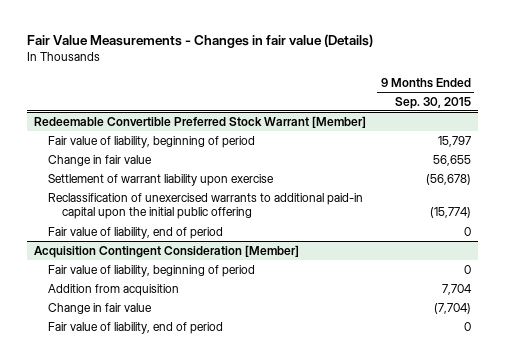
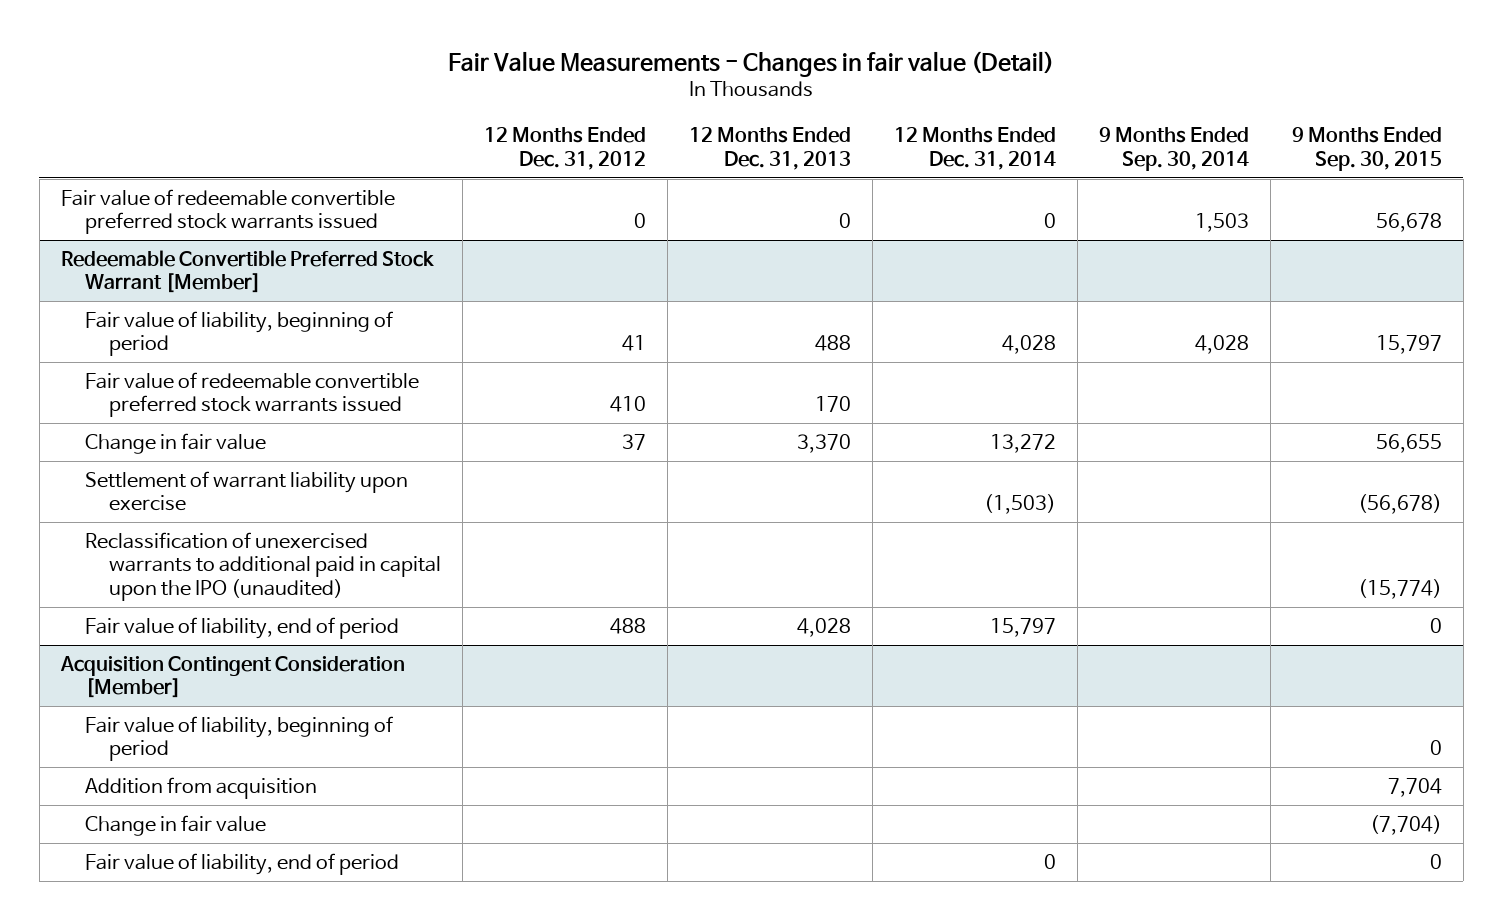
[26,34,373,49] Fair Value Measurements - Changes in fair value (Details) -> [448,50,1055,77] Fair Value Measurements - Changes in fair value (Detail)
none -> [483,127,646,170] 12 Months Ended Dec. 31, 2012
none -> [688,127,851,170] 12 Months Ended Dec. 31, 2013
none -> [893,127,1056,170] 12 Months Ended Dec. 31, 2014
none -> [1098,127,1249,171] 9 Months Ended Sep. 30, 2014
none -> [60,189,395,235] Fair value of redeemable convertible preferred stock warrants issued
none -> [85,372,420,418] Fair value of redeemable convertible preferred stock warrants issued
[48,192,364,220] Reclassification of unexercised warrants to additional paid-in capital upon the initial public offering -> [85,532,442,601] Reclassification of unexercised warrants to additional paid in capital upon the IPO (unaudited)

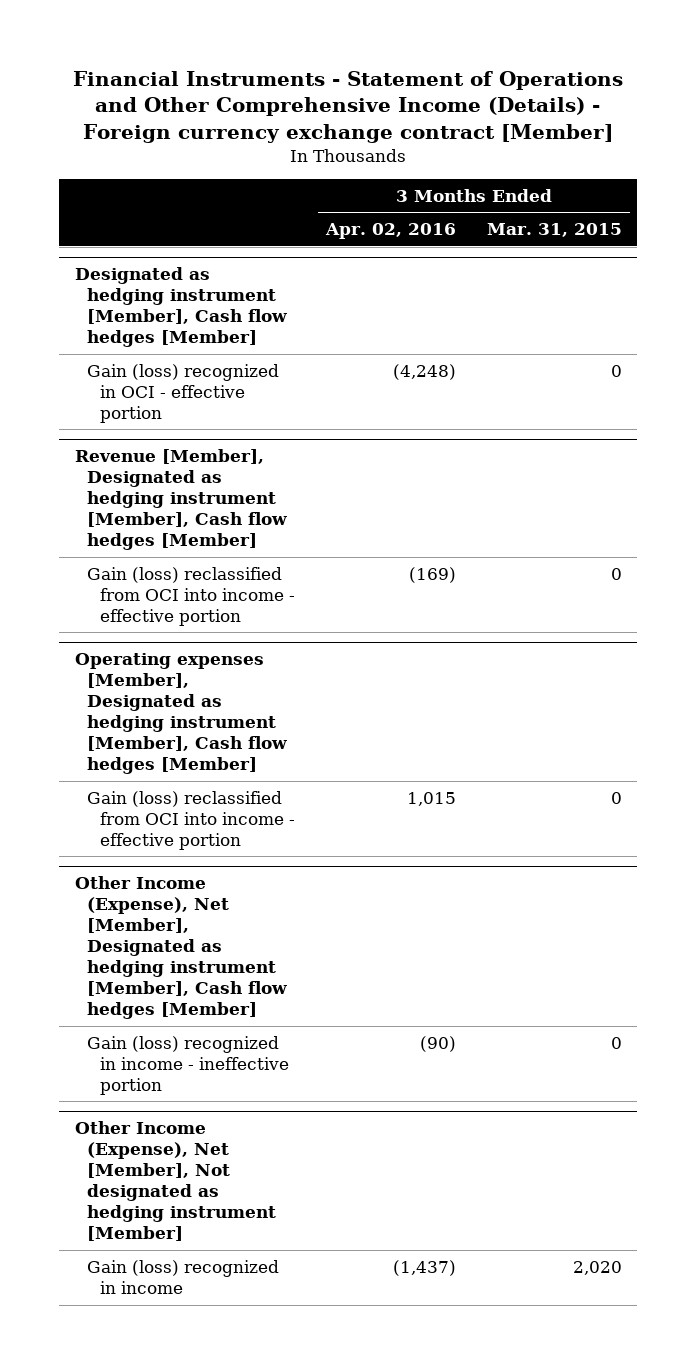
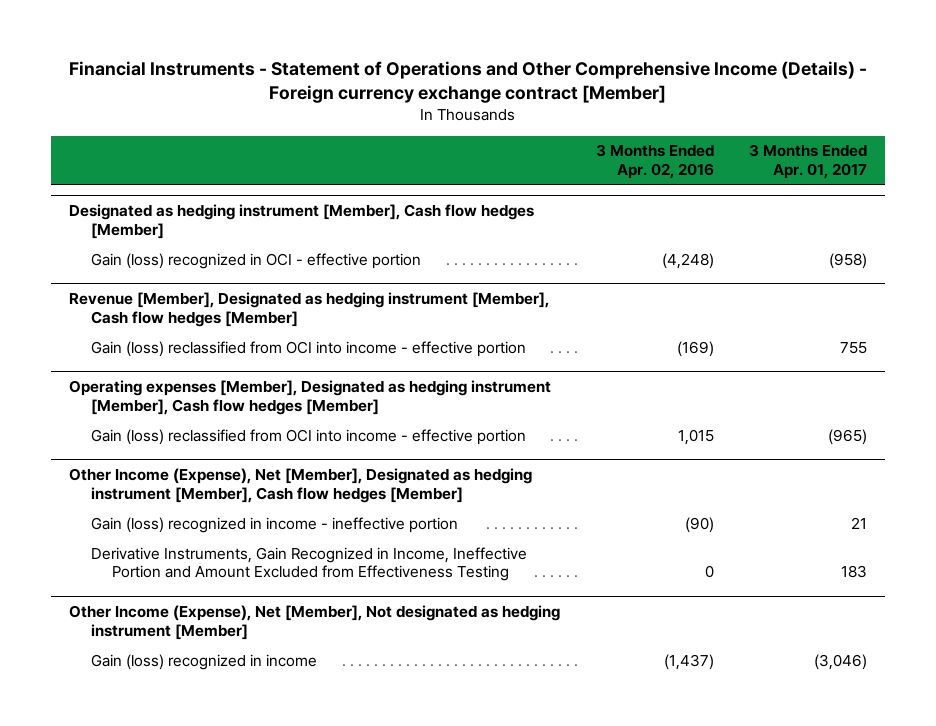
[486,223,622,238] Mar. 31, 2015 -> none
none -> [748,144,867,180] 3 Months Ended Apr. 01, 2017
none -> [90,546,527,582] Derivative Instruments, Gain Recognized in Income, Ineffective Portion and Amount Excluded from Effectiveness Testing

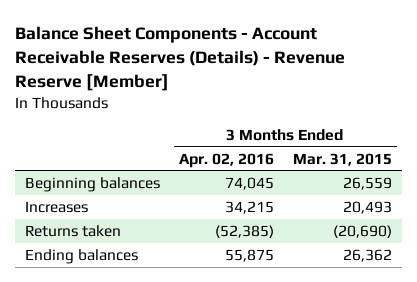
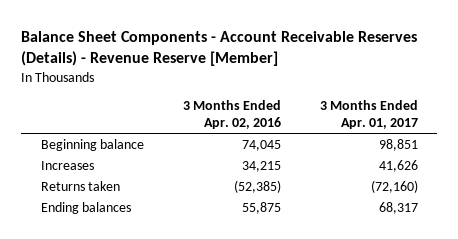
[292,152,392,166] Mar. 31, 2015 -> none
none -> [319,100,418,129] 3 Months Ended Apr. 01, 2017
[24,176,160,192] Beginning balances -> [40,139,144,152] Beginning balance

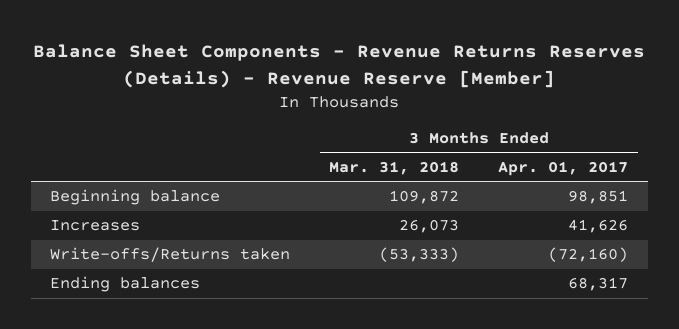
[21,31,418,67] Balance Sheet Components - Account Receivable Reserves (Details) - Revenue Reserve [Member] -> [33,44,646,88] Balance Sheet Components - Revenue Returns Reserves (Details) - Revenue Reserve [Member]
[182,100,281,129] 3 Months Ended Apr. 02, 2016 -> none
none -> [329,160,460,175] Mar. 31, 2018
[40,181,120,192] Returns taken -> [50,247,291,263] Write-offs/Returns taken

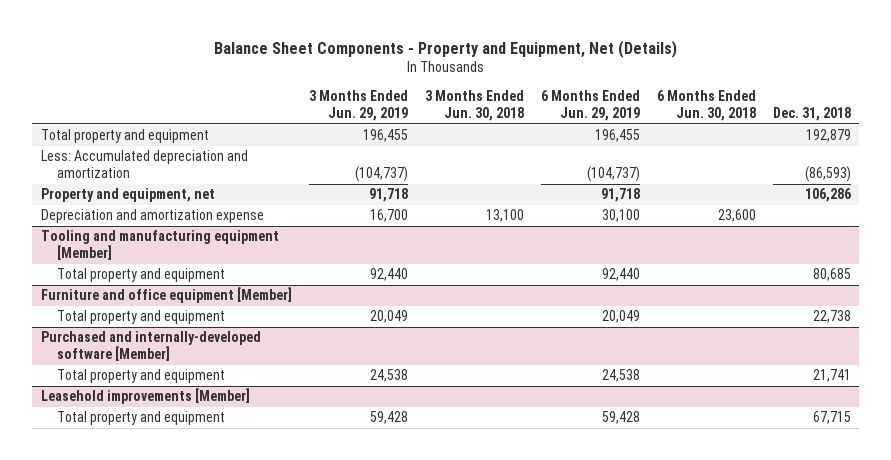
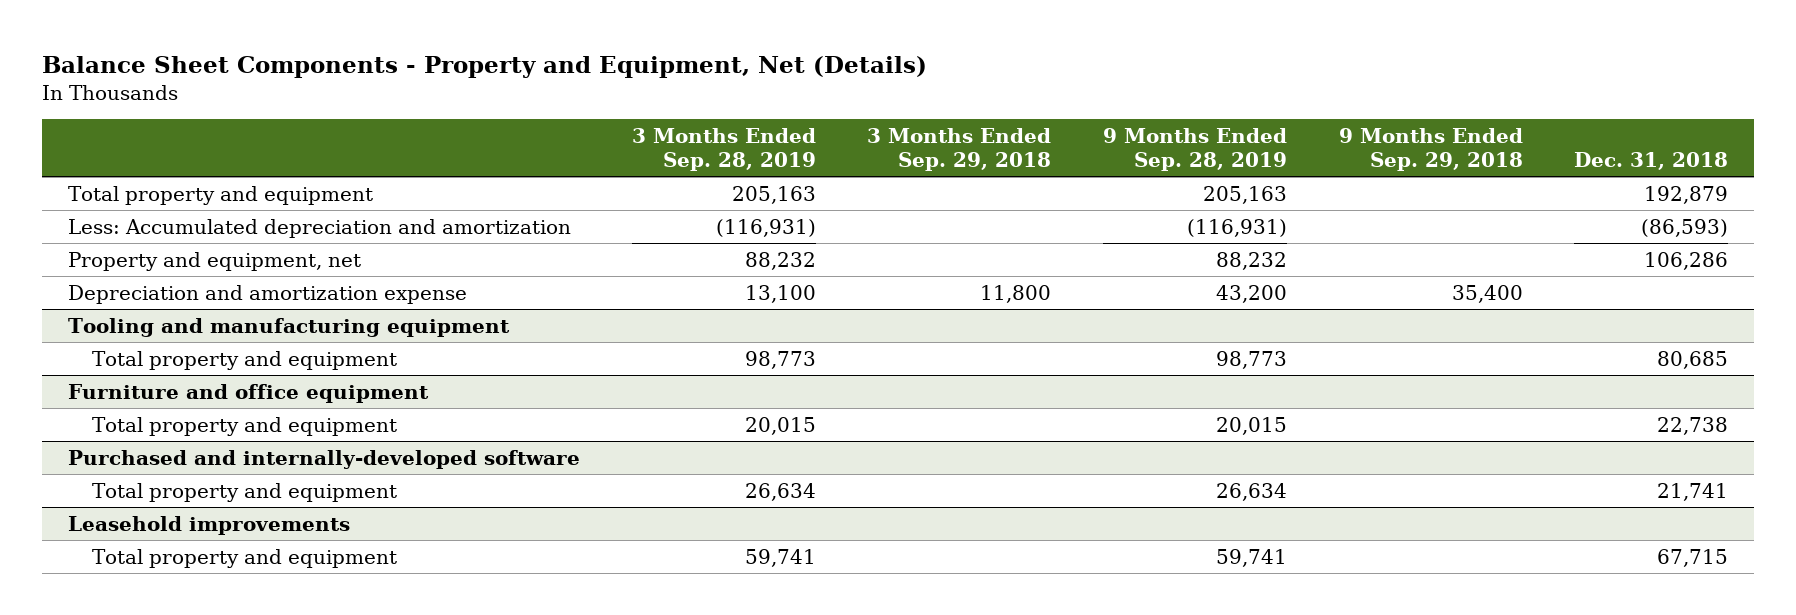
[308,90,408,122] 3 Months Ended Jun. 29, 2019 -> none
[424,90,524,122] 3 Months Ended Jun. 30, 2018 -> none
[540,90,640,122] 6 Months Ended Jun. 29, 2019 -> none
[656,90,756,122] 6 Months Ended Jun. 30, 2018 -> none
none -> [631,128,816,172] 3 Months Ended Sep. 28, 2019
none -> [867,128,1052,172] 3 Months Ended Sep. 29, 2018
none -> [1103,128,1288,172] 9 Months Ended Sep. 28, 2019
none -> [1338,128,1523,172] 9 Months Ended Sep. 29, 2018
[40,230,279,261] Tooling and manufacturing equipment [Member] -> [67,317,510,337] Tooling and manufacturing equipment
[40,287,292,304] Furniture and office equipment [Member] -> [67,383,429,403] Furniture and office equipment
[40,331,261,362] Purchased and internally-developed software [Member] -> [67,449,580,469] Purchased and internally-developed software
[40,388,250,405] Leasehold improvements [Member] -> [67,515,350,535] Leasehold improvements

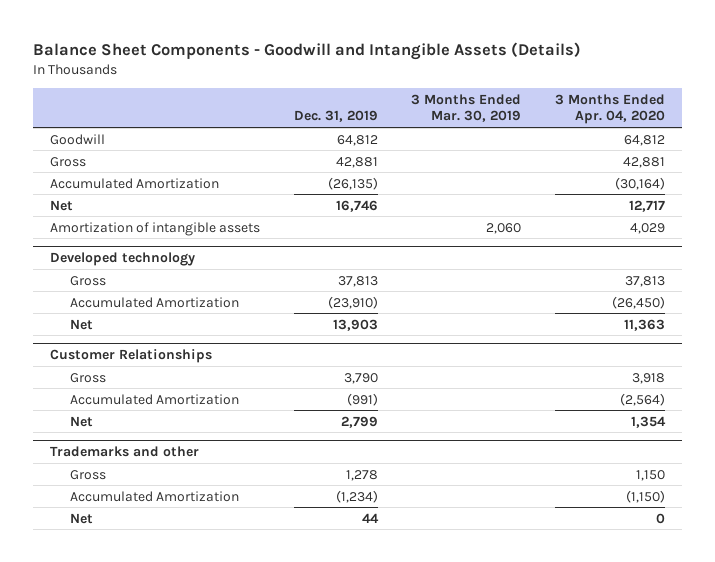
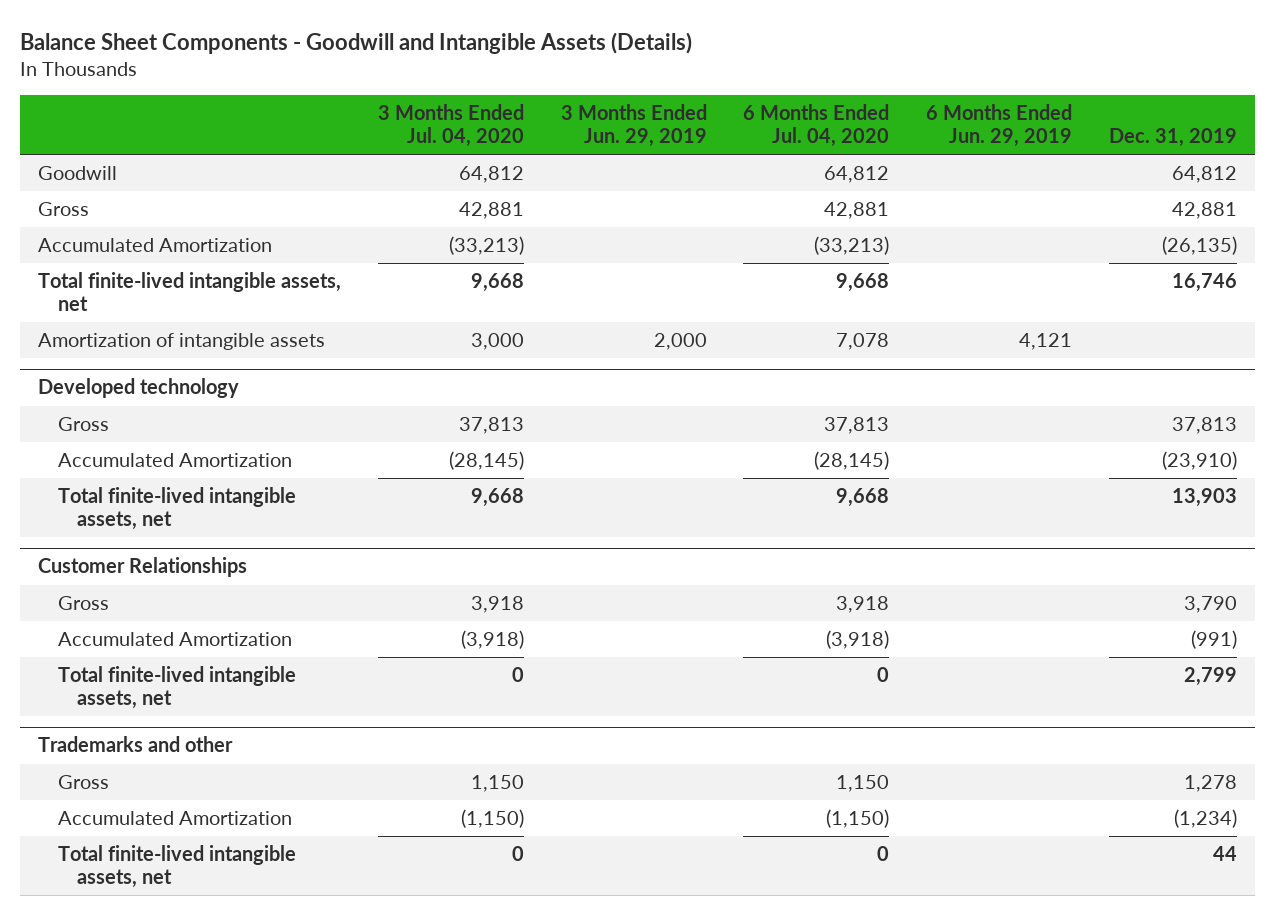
[411,93,522,123] 3 Months Ended Mar. 30, 2019 -> none
[555,93,666,125] 3 Months Ended Apr. 04, 2020 -> none
none -> [377,104,524,147] 3 Months Ended Jul. 04, 2020
none -> [560,104,707,147] 3 Months Ended Jun. 29, 2019
none -> [743,104,890,147] 6 Months Ended Jul. 04, 2020
none -> [926,104,1073,147] 6 Months Ended Jun. 29, 2019
[49,199,73,211] Net -> [38,272,342,311] Total finite-lived intangible assets, net
[70,318,94,330] Net -> [57,487,296,530] Total finite-lived intangible assets, net
[70,415,94,427] Net -> [57,666,296,709] Total finite-lived intangible assets, net
[70,512,94,524] Net -> [57,845,296,888] Total finite-lived intangible assets, net

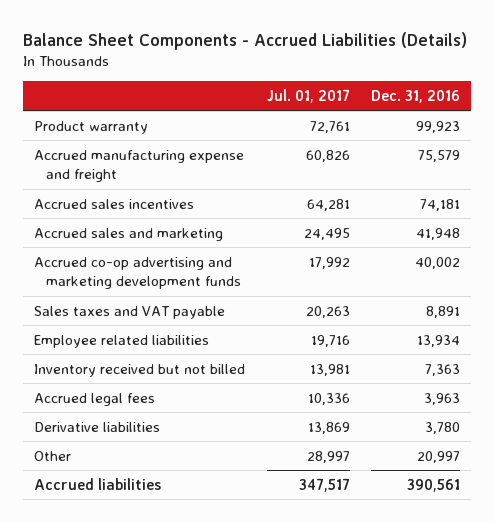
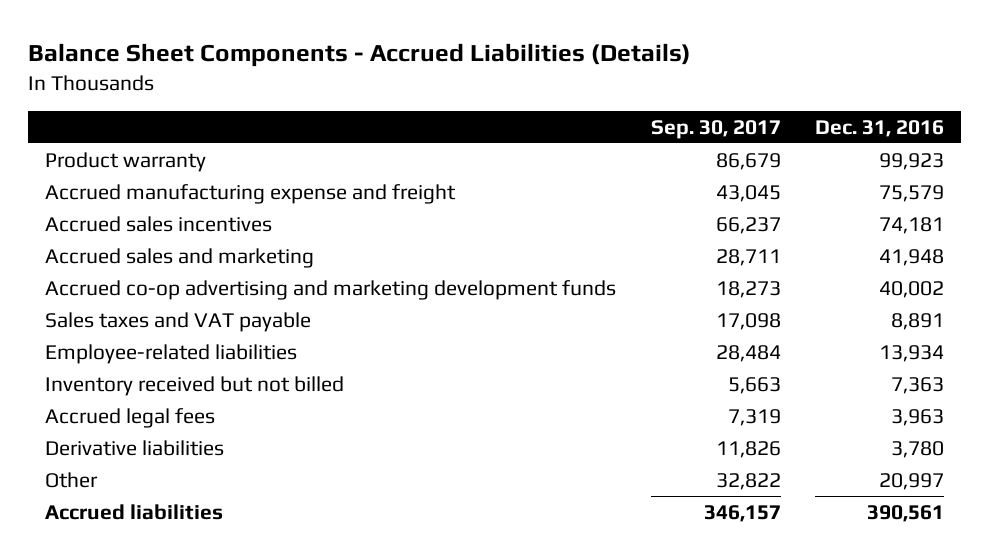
[266,88,350,103] Jul. 01, 2017 -> none
none -> [650,119,781,139] Sep. 30, 2017
[33,334,209,348] Employee related liabilities -> [45,343,298,364] Employee-related liabilities

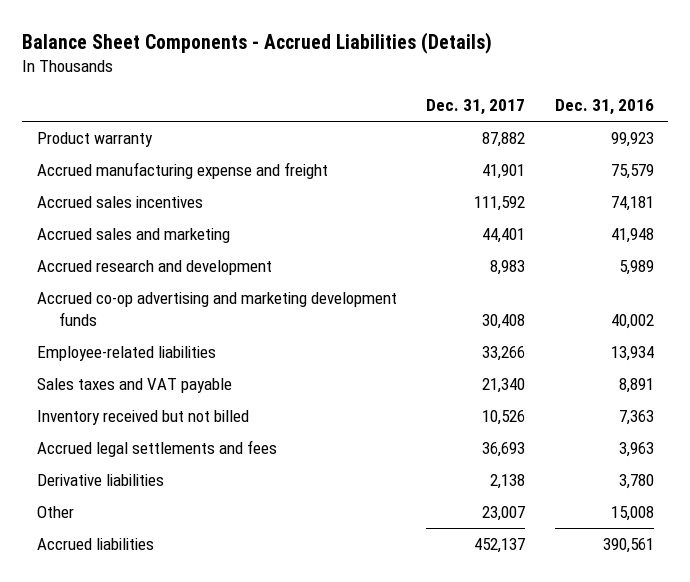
[650,119,781,139] Sep. 30, 2017 -> none
none -> [426,99,526,116] Dec. 31, 2017
none -> [36,260,272,276] Accrued research and development
[45,311,312,332] Sales taxes and VAT payable -> [36,378,232,394] Sales taxes and VAT payable
[45,407,216,428] Accrued legal fees -> [36,440,277,458] Accrued legal settlements and fees
[878,472,944,490] 20,997 -> [610,506,654,522] 15,008

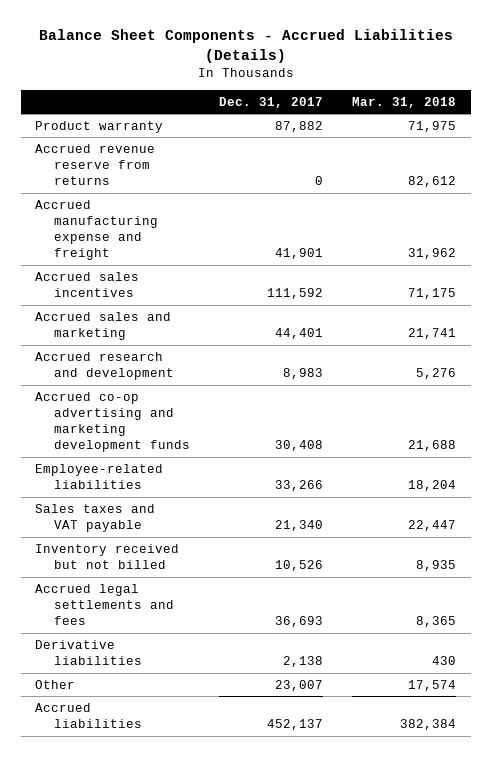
[554,99,654,116] Dec. 31, 2016 -> none
none -> [352,96,457,108] Mar. 31, 2018
none -> [35,143,156,186] Accrued revenue reserve from returns

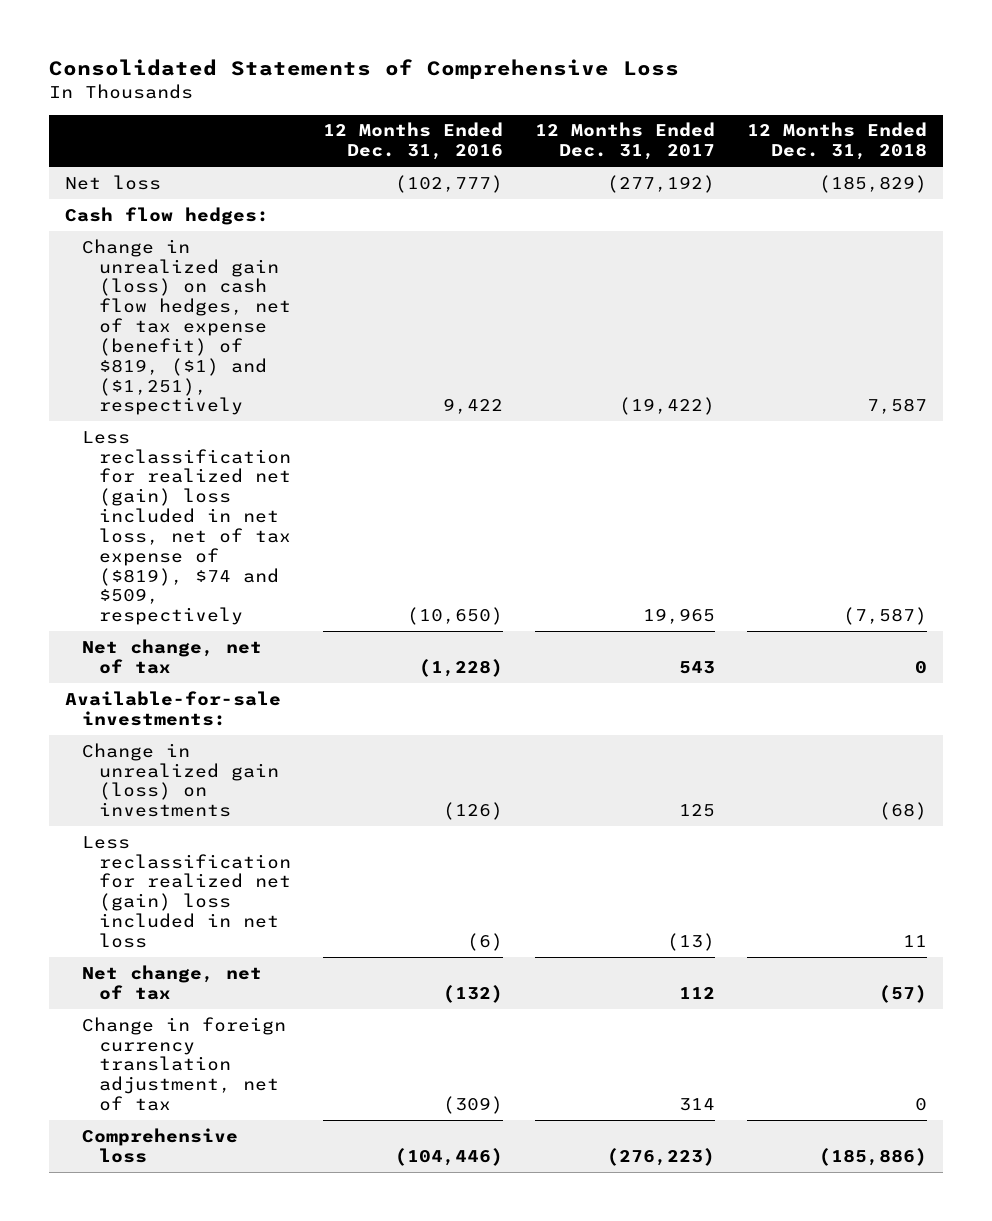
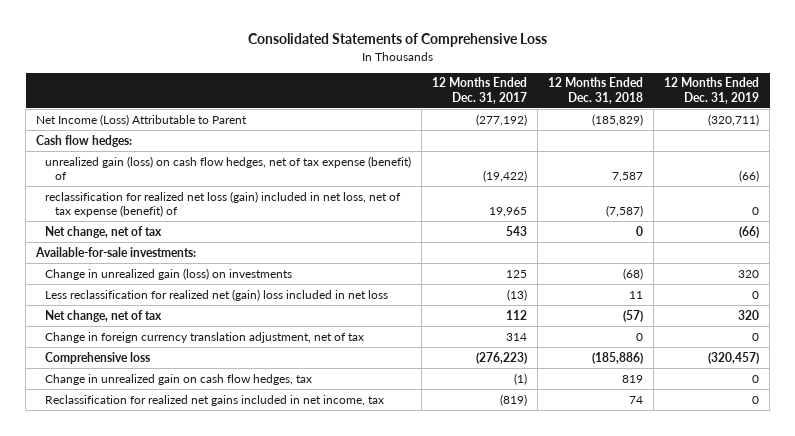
[323,122,504,161] 12 Months Ended Dec. 31, 2016 -> none
none -> [664,77,760,104] 12 Months Ended Dec. 31, 2019
[64,174,161,190] Net loss -> [36,113,248,126] Net Income (Loss) Attributable to Parent
[82,238,292,416] Change in unrealized gain (loss) on cash flow hedges, net of tax expense (benefit) of $819, ($1) and ($1,251), respectively -> [45,155,412,181] unrealized gain (loss) on cash flow hedges, net of tax expense (benefit) of
[82,430,292,626] Less reclassification for realized net (gain) loss included in net loss, net of tax expense of ($819), $74 and $509, respectively -> [45,190,402,218] reclassification for realized net loss (gain) included in net loss, net of tax expense (benefit) of
none -> [45,373,313,385] Change in unrealized gain on cash flow hedges, tax
none -> [45,394,385,406] Reclassification for realized net gains included in net income, tax

